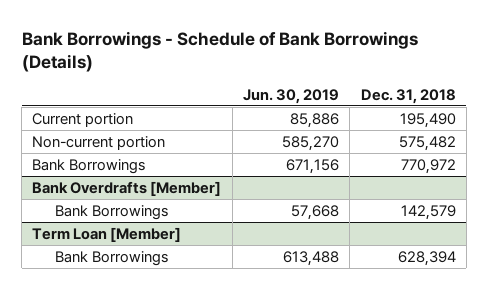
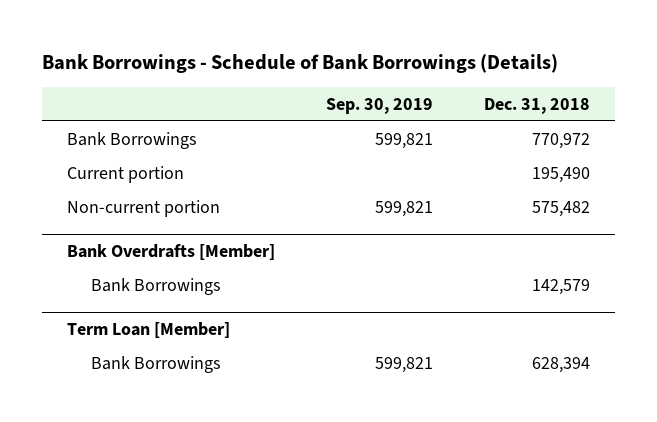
[242,88,339,104] Jun. 30, 2019 -> none
none -> [325,97,433,114] Sep. 30, 2019
[32,158,146,174] Bank Borrowings -> [67,131,198,149] Bank Borrowings

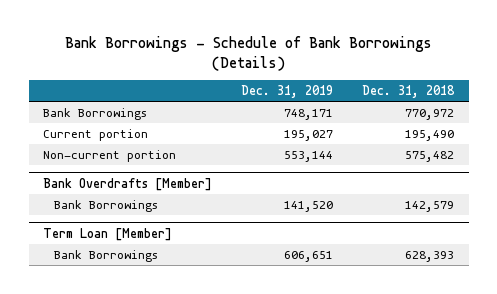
[325,97,433,114] Sep. 30, 2019 -> none
none -> [241,85,334,99] Dec. 31, 2019
[531,356,590,373] 628,394 -> [405,250,455,262] 628,393

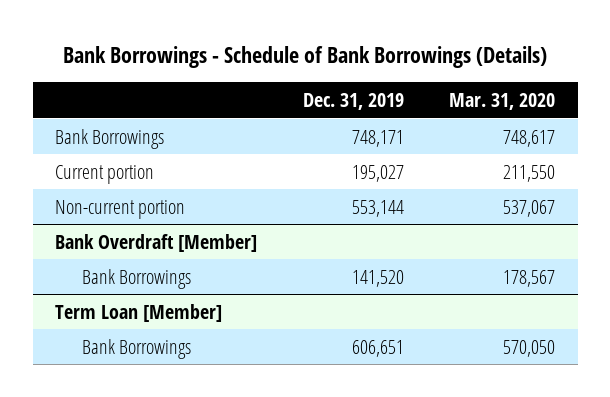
[362,85,456,99] Dec. 31, 2018 -> none
none -> [448,92,555,110] Mar. 31, 2020
[43,177,213,191] Bank Overdrafts [Member] -> [55,233,258,252] Bank Overdraft [Member]

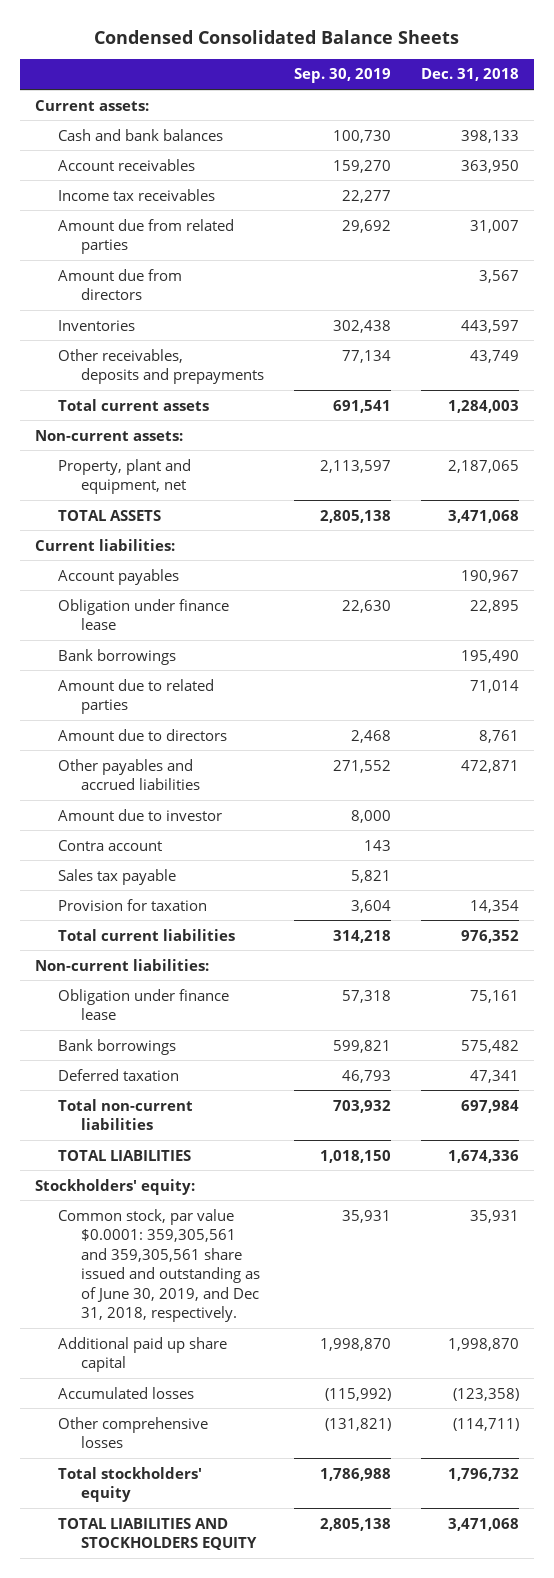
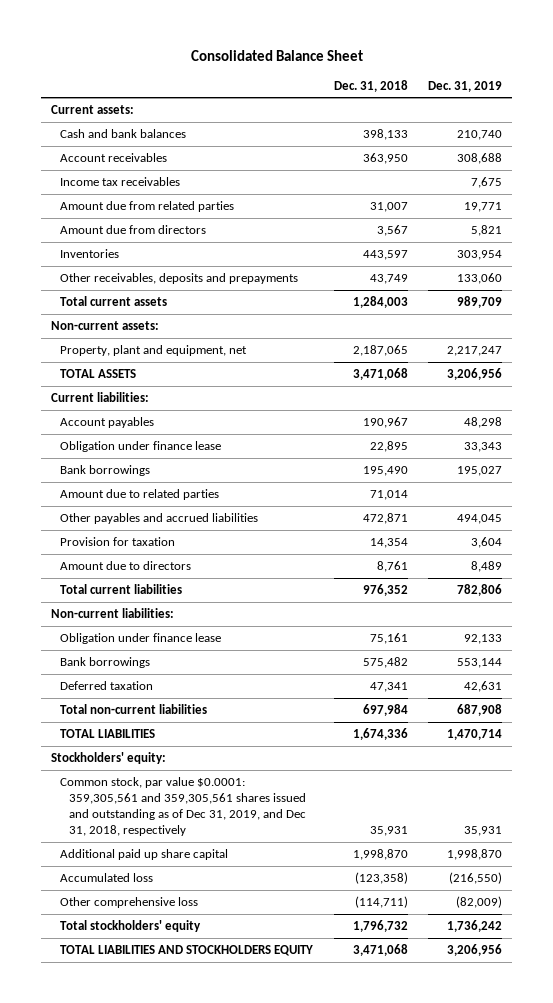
[94,29,460,44] Condensed Consolidated Balance Sheets -> [190,49,363,61] Consolidated Balance Sheet
[293,68,391,84] Sep. 30, 2019 -> none
none -> [427,80,502,92] Dec. 31, 2019
[57,808,222,821] Amount due to investor -> none
[57,839,162,851] Contra account -> none
[57,868,176,885] Sales tax payable -> none
[57,728,227,741] Amount due to directors -> [60,560,192,570] Amount due to directors
[57,1208,260,1323] Common stock, par value $0.0001: 359,305,561 and 359,305,561 share issued and outstanding as of June 30, 2019, and Dec 31, 2018, respectively. -> [60,776,307,837] Common stock, par value $0.0001: 359,305,561 and 359,305,561 shares issued and outstanding as of Dec 31, 2019, and Dec 31, 2018, respectively
[57,1386,194,1399] Accumulated losses -> [60,872,154,882] Accumulated loss
[57,1416,208,1449] Other comprehensive losses -> [60,896,199,908] Other comprehensive loss

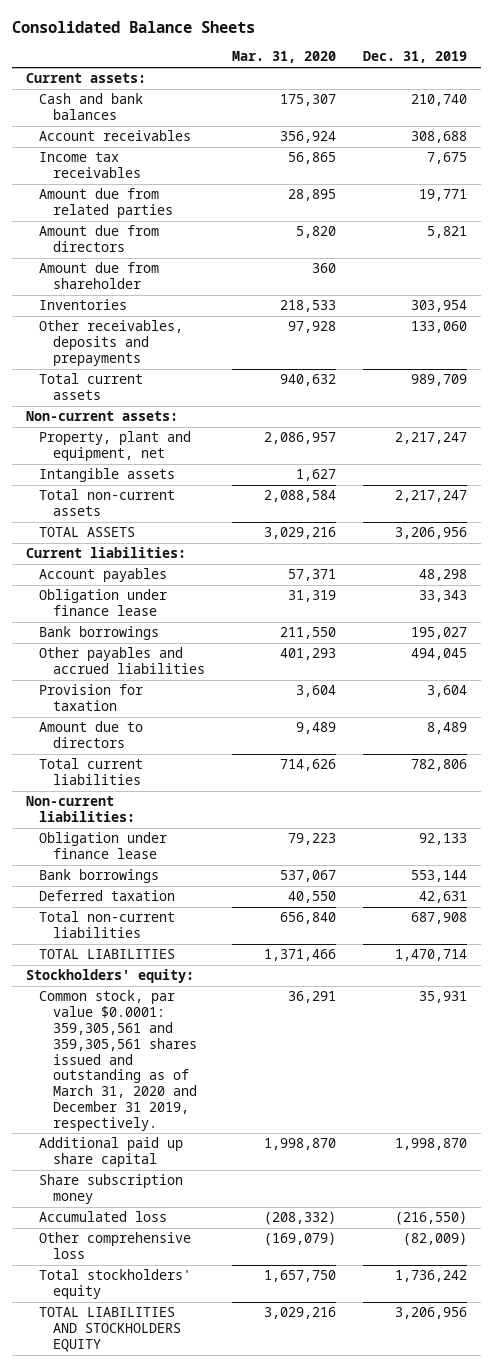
[190,49,363,61] Consolidated Balance Sheet -> [12,20,256,33] Consolidated Balance Sheets
[333,79,408,92] Dec. 31, 2018 -> none
none -> [232,51,337,64] Mar. 31, 2020
none -> [39,262,160,290] Amount due from shareholder
none -> [39,468,176,483] Intangible assets
none -> [39,489,176,517] Total non-current assets
[60,488,220,500] Amount due to related parties -> none
[60,776,307,837] Common stock, par value $0.0001: 359,305,561 and 359,305,561 shares issued and outstanding as of Dec 31, 2019, and Dec 31, 2018, respectively -> [39,990,198,1131] Common stock, par value $0.0001: 359,305,561 and 359,305,561 shares issued and outstanding as of March 31, 2020 and December 31 2019, respectively.
none -> [39,1174,184,1205] Share subscription money

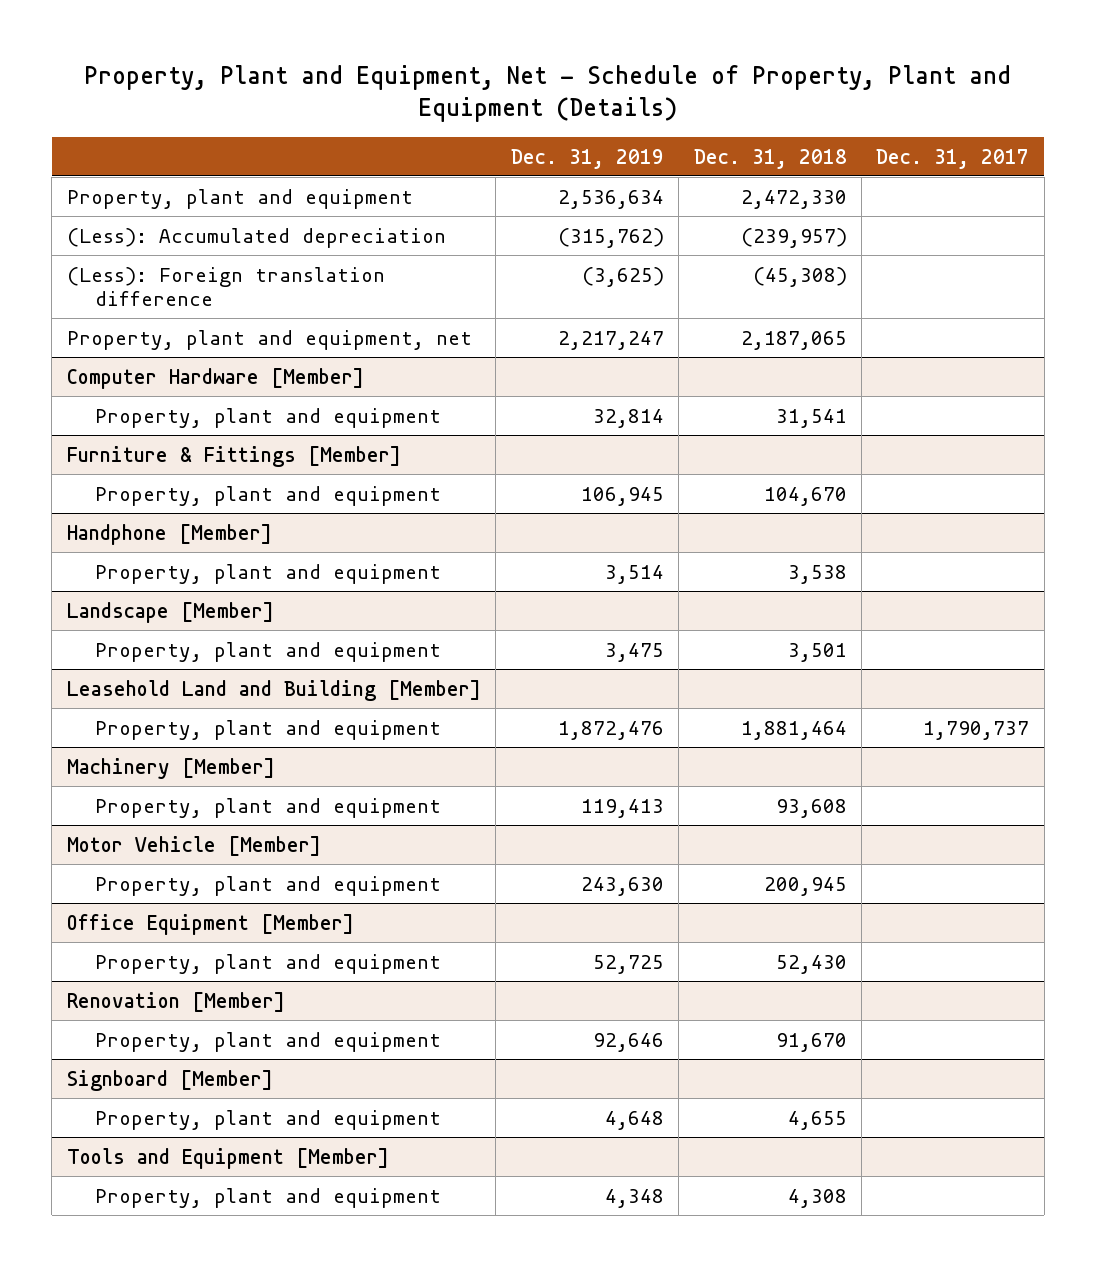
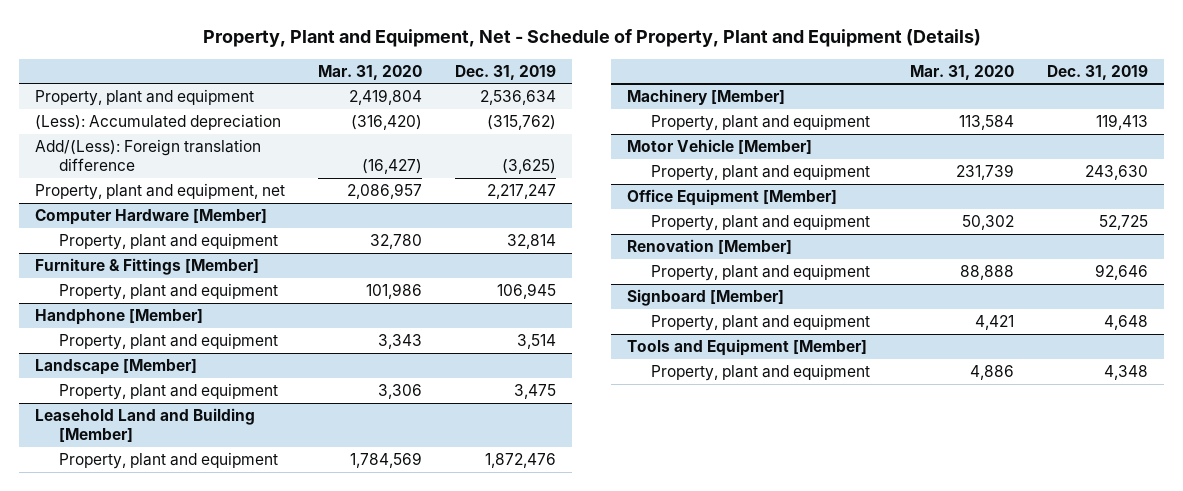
[693,148,847,169] Dec. 31, 2018 -> none
[876,148,1030,169] Dec. 31, 2017 -> none
none -> [318,64,423,80] Mar. 31, 2020
[66,266,385,306] (Less): Foreign translation difference -> [35,139,262,172] Add/(Less): Foreign translation difference

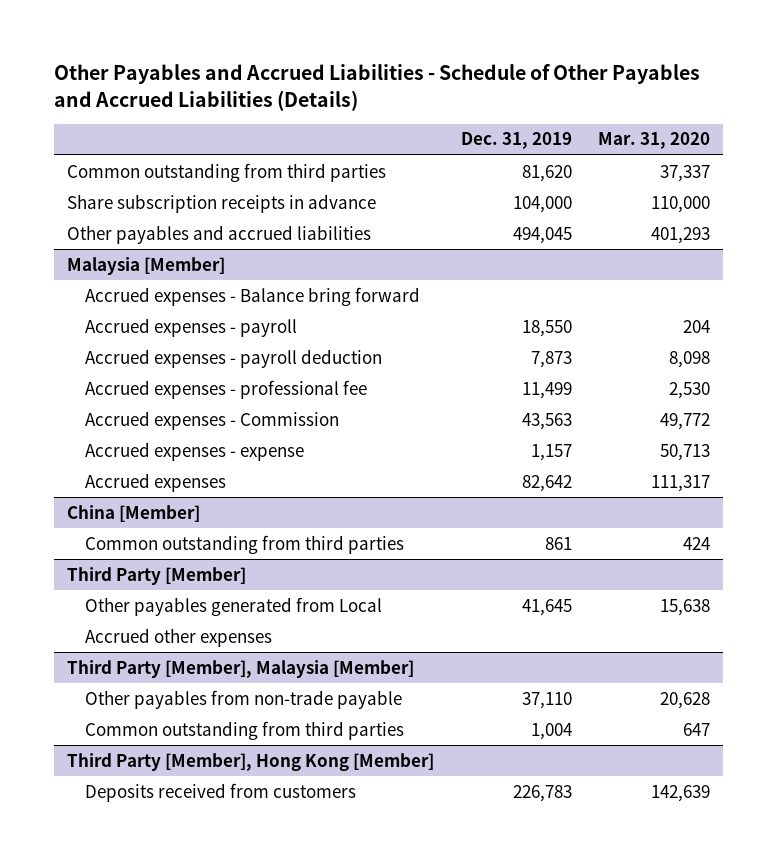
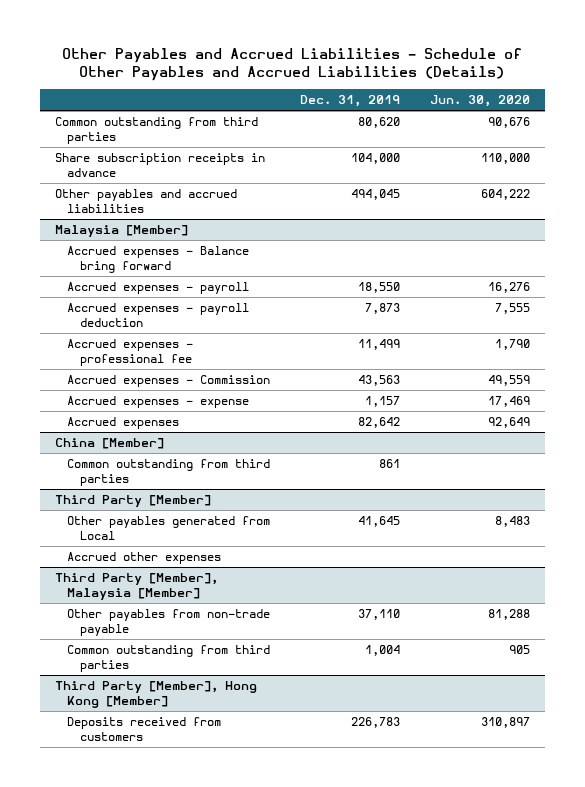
[597,132,710,150] Mar. 31, 2020 -> none
none -> [429,95,530,108] Jun. 30, 2020
[521,164,572,182] 81,620 -> [358,116,401,128] 80,620

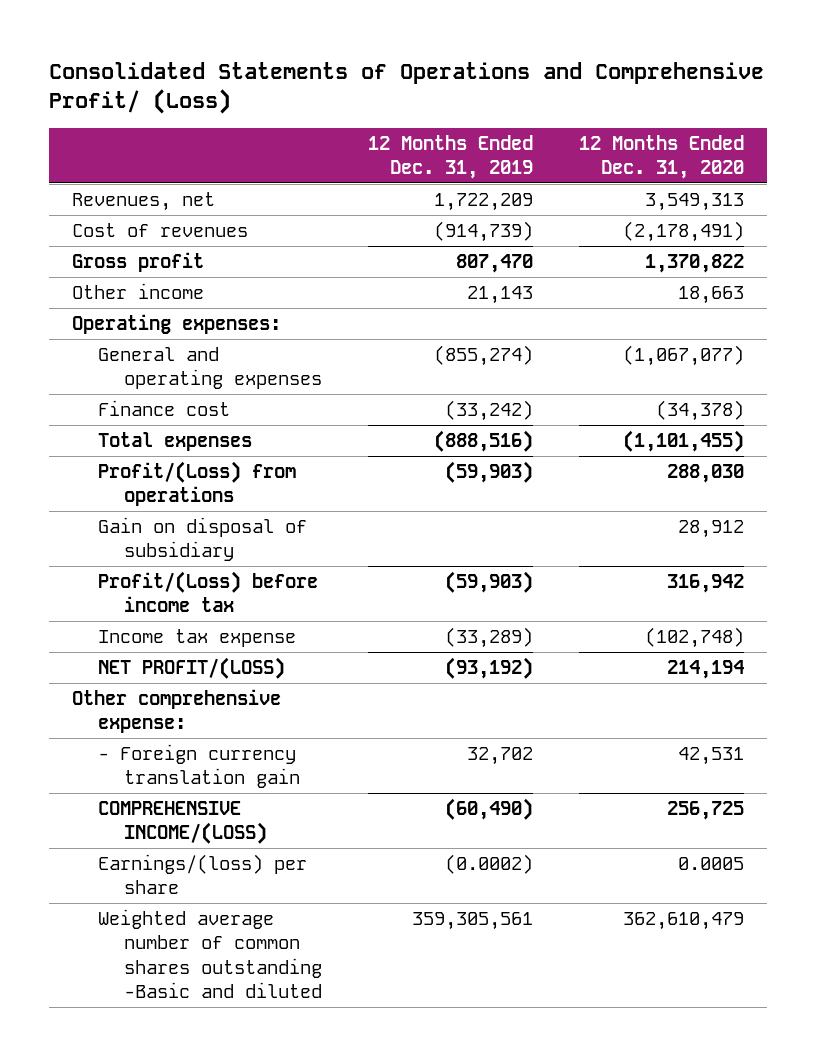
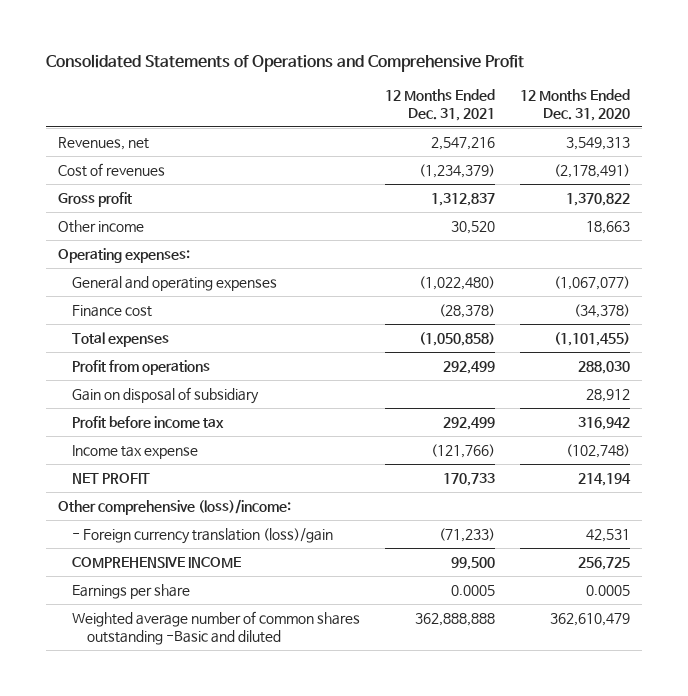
[49,61,765,115] Consolidated Statements of Operations and Comprehensive Profit/ (Loss) -> [45,54,524,73] Consolidated Statements of Operations and Comprehensive Profit
[368,134,534,180] 12 Months Ended Dec. 31, 2019 -> none
none -> [385,88,496,121] 12 Months Ended Dec. 31, 2021
[98,461,297,507] Profit/(Loss) from operations -> [72,360,211,376] Profit from operations
[98,571,319,613] Profit/(Loss) before income tax -> [72,416,225,429] Profit before income tax
[98,657,286,680] NET PROFIT/(LOSS) -> [72,473,151,485] NET PROFIT
[71,689,281,734] Other comprehensive expense: -> [58,499,292,516] Other comprehensive (loss)/income:
[98,744,301,789] - Foreign currency translation gain -> [72,528,334,545] - Foreign currency translation (loss)/gain
[98,801,268,845] COMPREHENSIVE INCOME/(LOSS) -> [72,557,242,569] COMPREHENSIVE INCOME
[98,854,308,895] Earnings/(loss) per share -> [72,584,191,600] Earnings per share

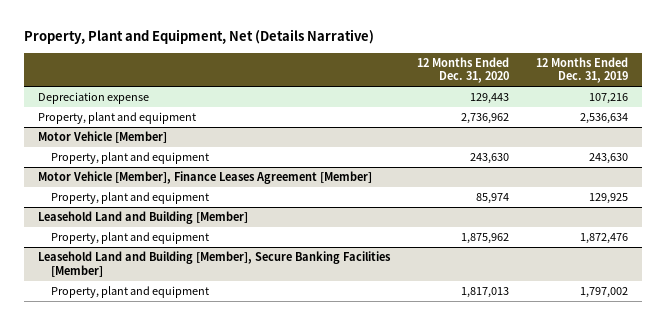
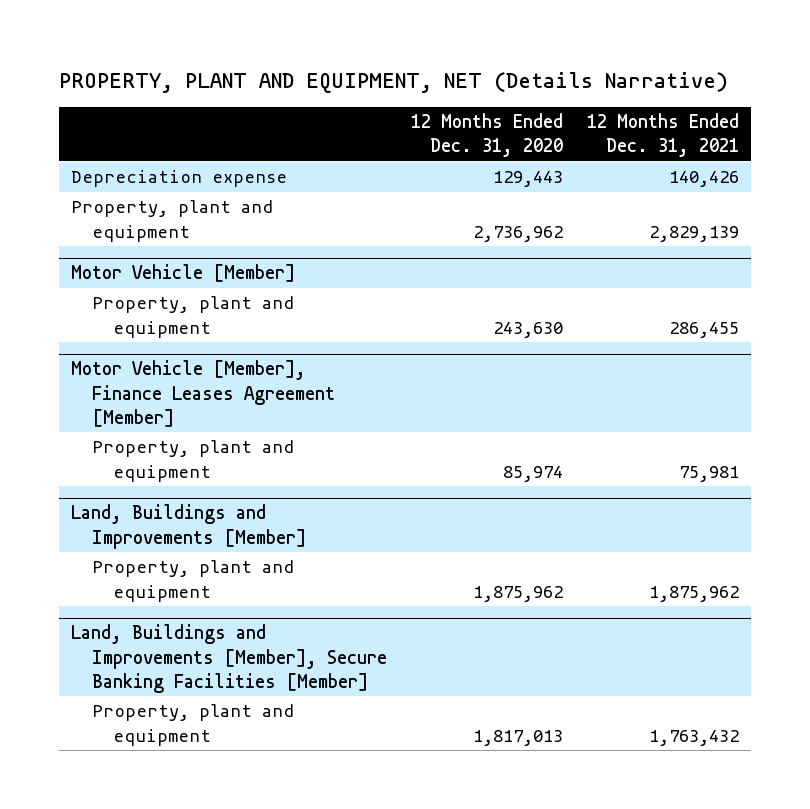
[24,29,375,45] Property, Plant and Equipment, Net (Details Narrative) -> [58,71,728,93] PROPERTY, PLANT AND EQUIPMENT, NET (Details Narrative)
[536,56,629,84] 12 Months Ended Dec. 31, 2019 -> none
none -> [586,113,739,158] 12 Months Ended Dec. 31, 2021
[37,211,248,225] Leasehold Land and Building [Member] -> [70,504,306,549] Land, Buildings and Improvements [Member]
[37,251,391,277] Leasehold Land and Building [Member], Secure Banking Facilities [Member] -> [70,624,387,693] Land, Buildings and Improvements [Member], Secure Banking Facilities [Member]

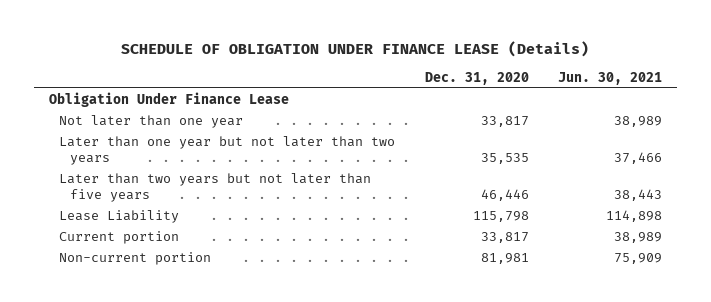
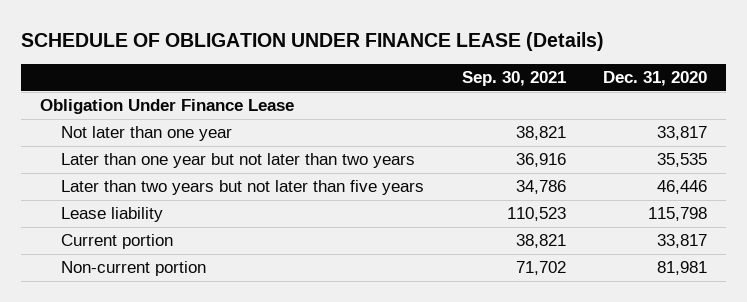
[558,71,663,85] Jun. 30, 2021 -> none
none -> [461,71,566,87] Sep. 30, 2021
[59,209,180,223] Lease Liability -> [61,207,164,223] Lease liability

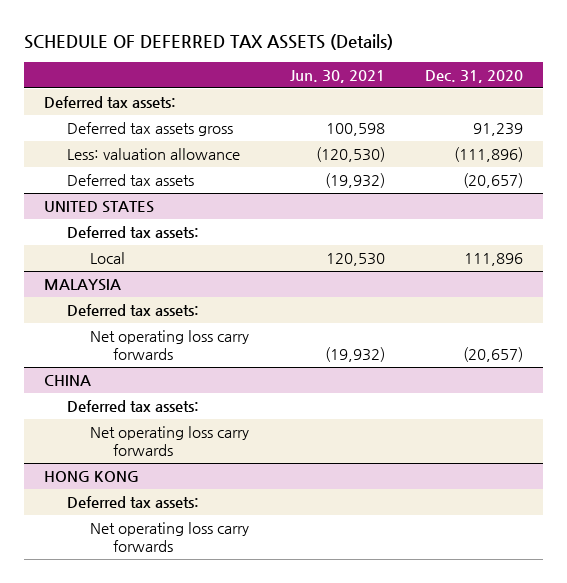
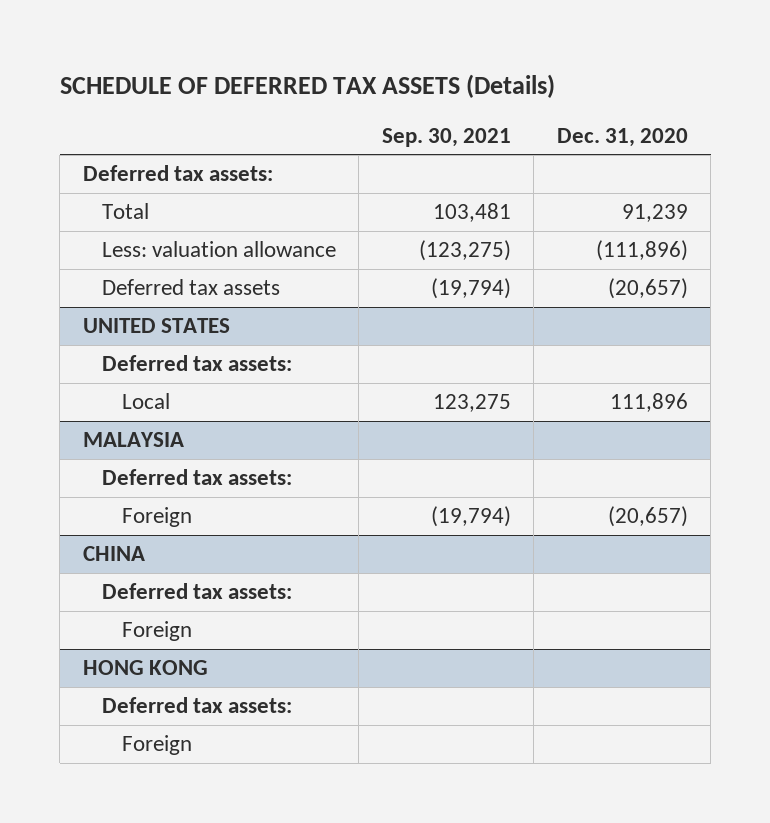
[289,69,385,83] Jun. 30, 2021 -> none
none -> [381,127,511,147] Sep. 30, 2021
[67,122,234,137] Deferred tax assets gross -> [102,203,150,220] Total
[90,330,250,361] Net operating loss carry forwards -> [121,507,192,528] Foreign
[90,426,250,457] Net operating loss carry forwards -> [121,621,192,642] Foreign
[90,522,250,553] Net operating loss carry forwards -> [121,735,192,756] Foreign

